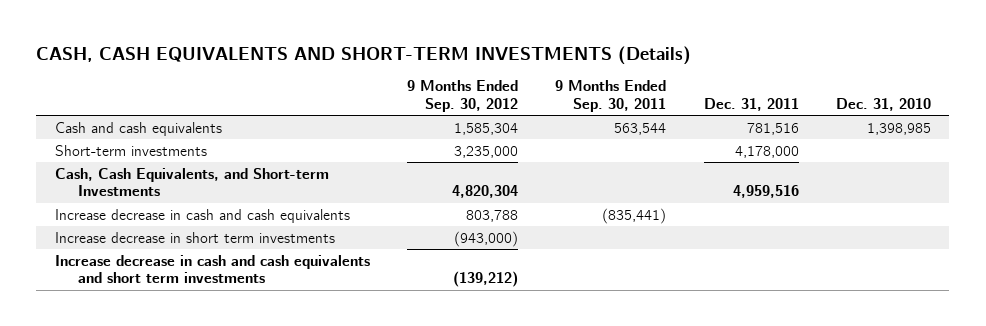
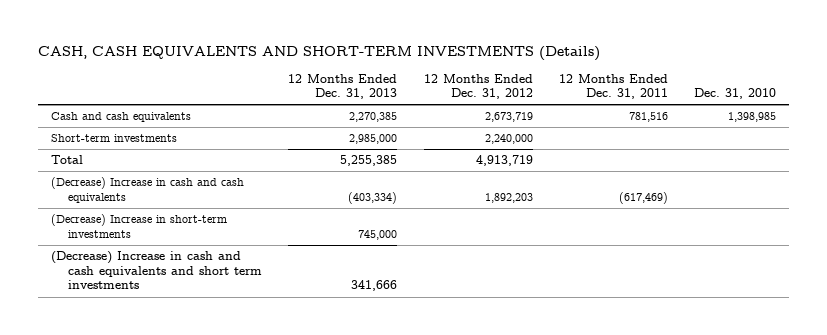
[407,80,519,113] 9 Months Ended Sep. 30, 2012 -> none
[555,80,667,113] 9 Months Ended Sep. 30, 2011 -> none
[703,98,799,112] Dec. 31, 2011 -> none
none -> [288,73,398,100] 12 Months Ended Dec. 31, 2013
none -> [423,73,533,100] 12 Months Ended Dec. 31, 2012
none -> [559,73,669,100] 12 Months Ended Dec. 31, 2011
[54,167,329,197] Cash, Cash Equivalents, and Short-term Investments -> [50,155,83,165] Total
[54,208,350,223] Increase decrease in cash and cash equivalents -> [50,177,244,203] (Decrease) Increase in cash and cash equivalents
[54,231,335,243] Increase decrease in short term investments -> [50,214,227,238] (Decrease) Increase in short-term investments
[54,254,370,284] Increase decrease in cash and cash equivalents and short term investments -> [50,251,263,290] (Decrease) Increase in cash and cash equivalents and short term investments

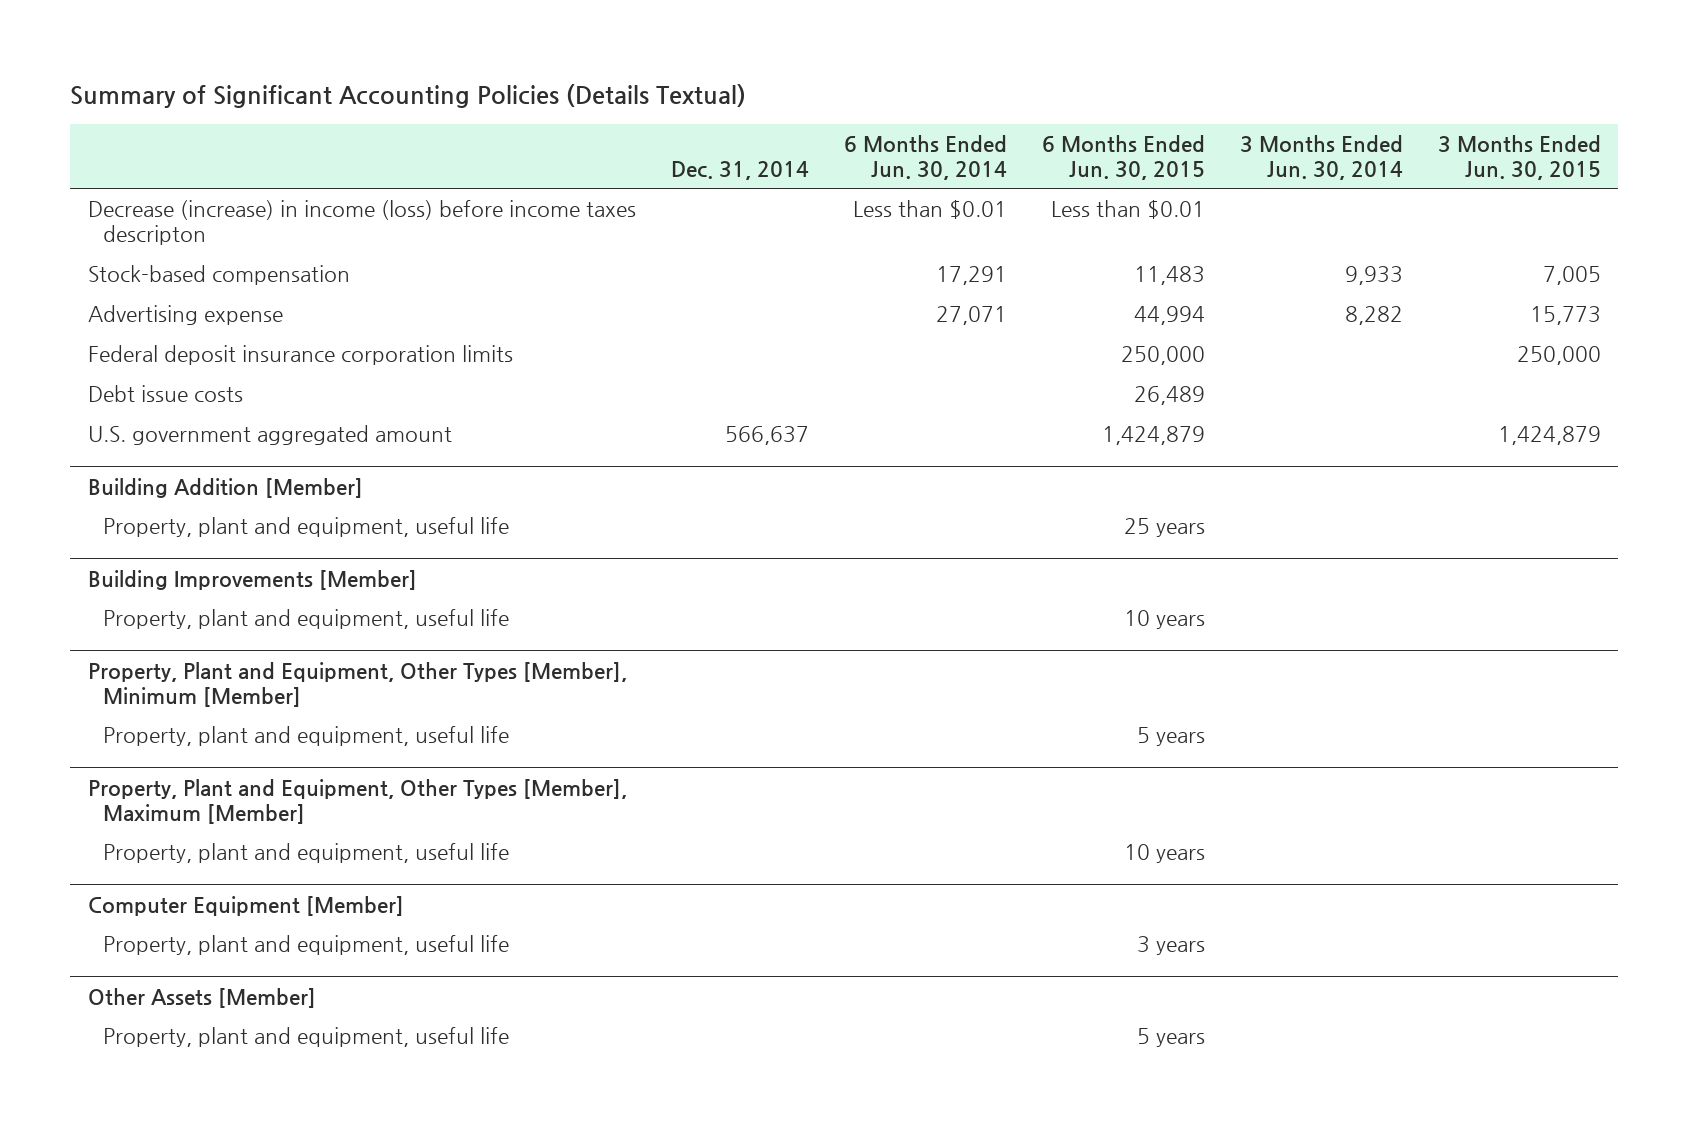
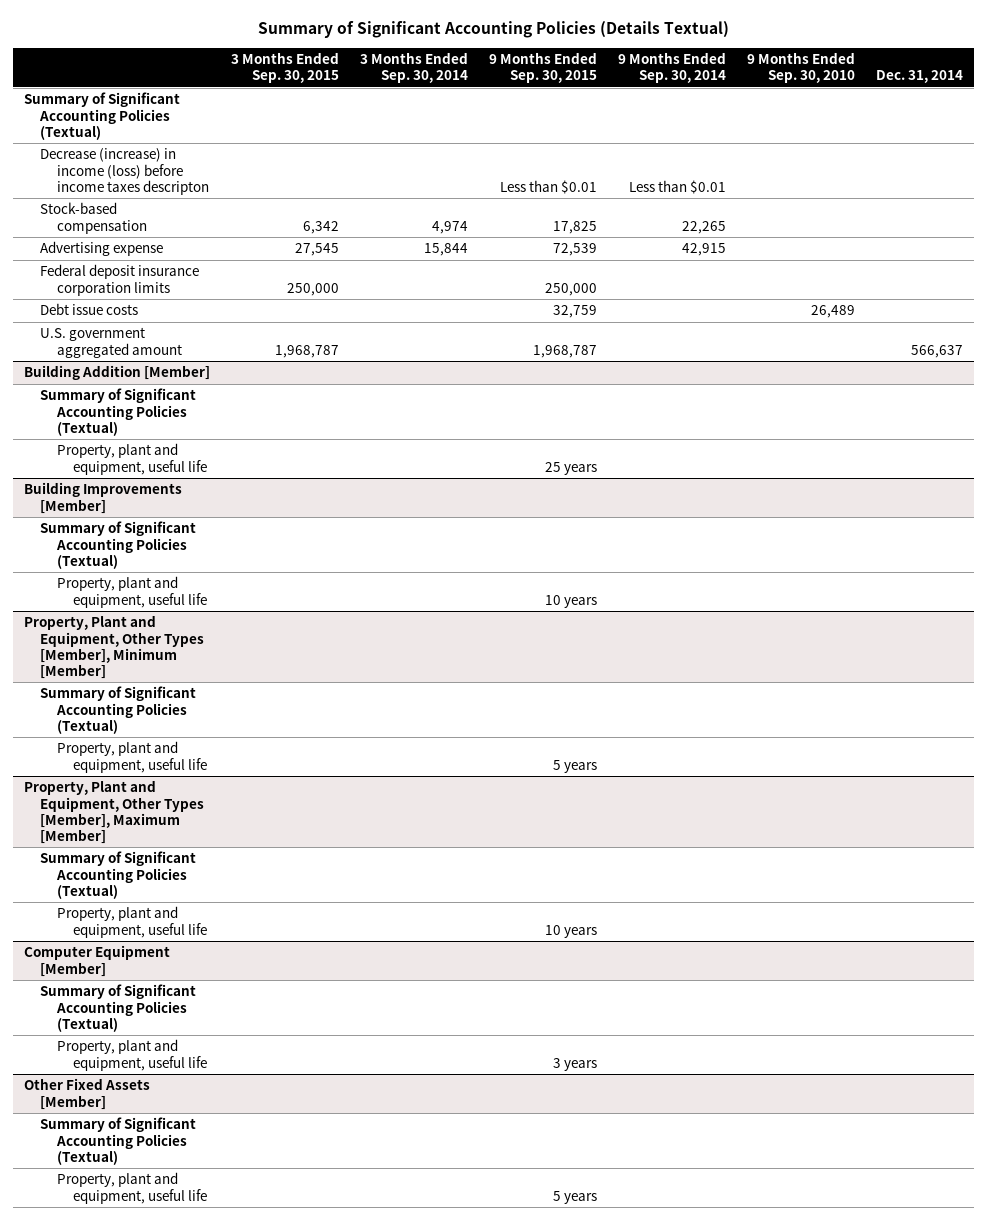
[843,134,1007,180] 6 Months Ended Jun. 30, 2014 -> none
[1041,134,1205,180] 6 Months Ended Jun. 30, 2015 -> none
[1239,134,1403,180] 3 Months Ended Jun. 30, 2014 -> none
[1437,134,1601,180] 3 Months Ended Jun. 30, 2015 -> none
none -> [230,52,339,84] 3 Months Ended Sep. 30, 2015
none -> [359,52,468,84] 3 Months Ended Sep. 30, 2014
none -> [489,52,598,84] 9 Months Ended Sep. 30, 2015
none -> [618,52,727,84] 9 Months Ended Sep. 30, 2014
none -> [747,52,856,84] 9 Months Ended Sep. 30, 2010
none -> [23,92,180,140] Summary of Significant Accounting Policies (Textual)
none -> [40,388,197,436] Summary of Significant Accounting Policies (Textual)
none -> [40,521,197,569] Summary of Significant Accounting Policies (Textual)
none -> [40,686,197,734] Summary of Significant Accounting Policies (Textual)
none -> [40,851,197,899] Summary of Significant Accounting Policies (Textual)
none -> [40,984,197,1032] Summary of Significant Accounting Policies (Textual)
[87,987,316,1008] Other Assets [Member] -> [23,1078,150,1110] Other Fixed Assets [Member]
none -> [40,1117,197,1165] Summary of Significant Accounting Policies (Textual)

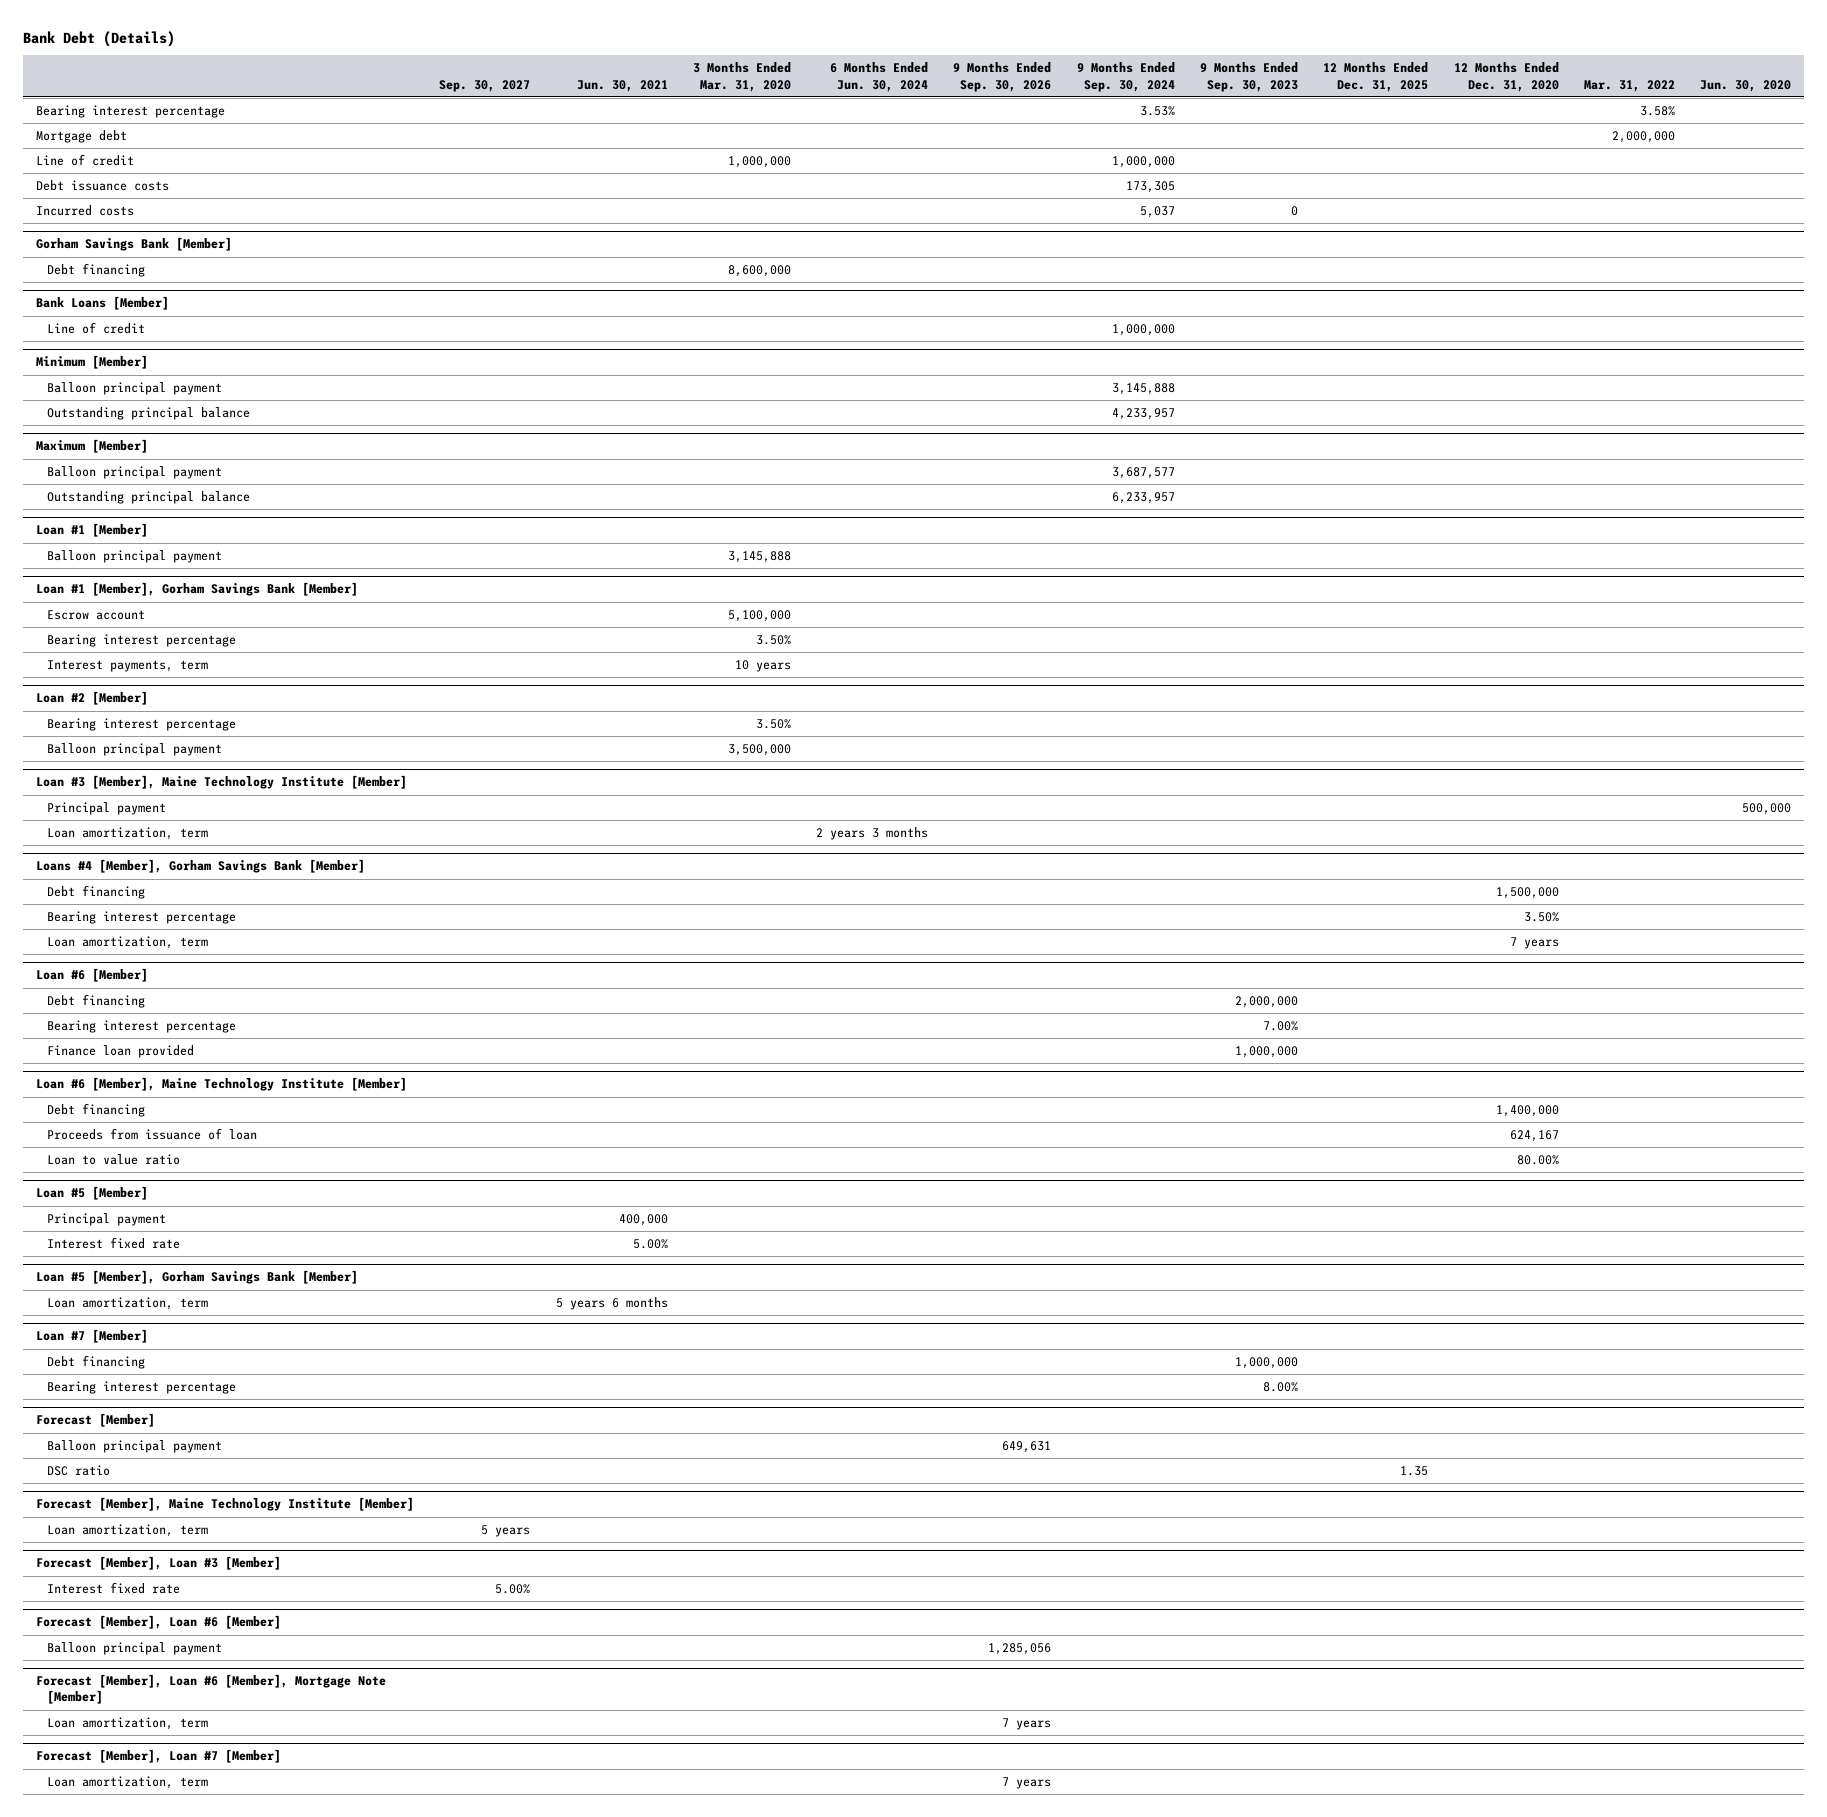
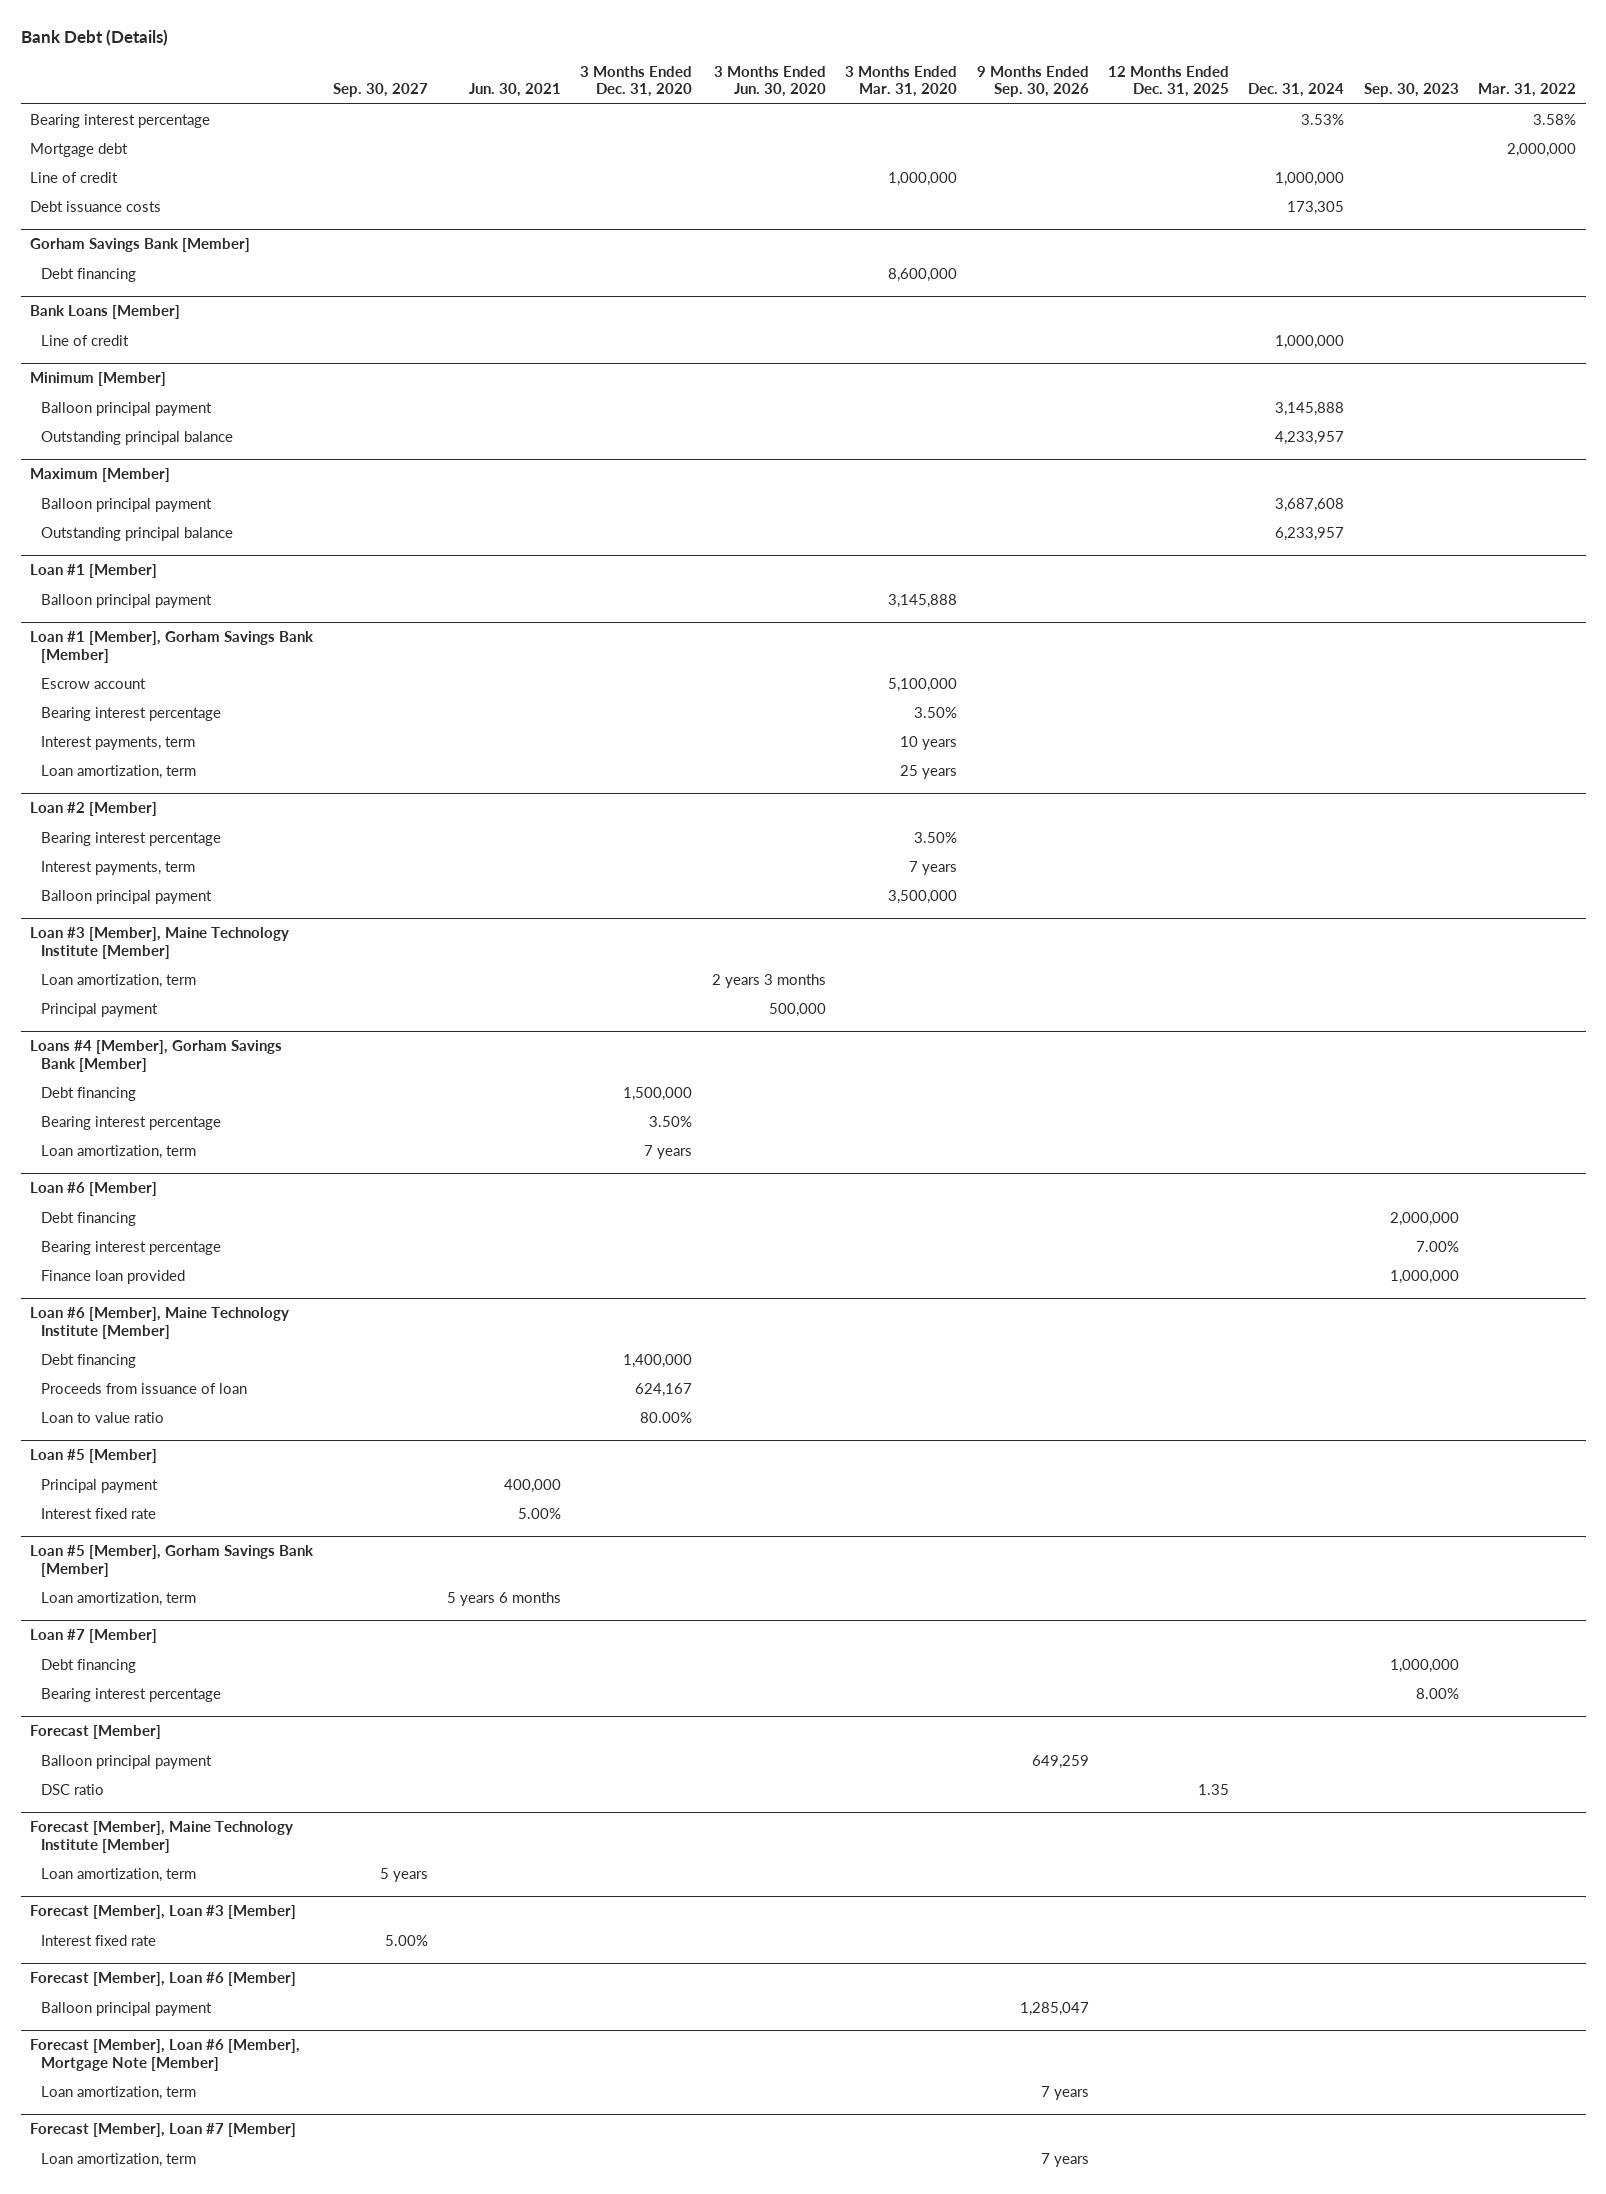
[830,62,929,92] 6 Months Ended Jun. 30, 2024 -> none
[1076,62,1175,92] 9 Months Ended Sep. 30, 2024 -> none
[1199,62,1298,92] 9 Months Ended Sep. 30, 2023 -> none
[1453,62,1559,92] 12 Months Ended Dec. 31, 2020 -> none
[1700,79,1792,92] Jun. 30, 2020 -> none
none -> [580,65,693,98] 3 Months Ended Dec. 31, 2020
none -> [713,65,826,98] 3 Months Ended Jun. 30, 2020
none -> [1248,83,1345,98] Dec. 31, 2024
none -> [1363,83,1459,98] Sep. 30, 2023
[36,205,135,217] Incurred costs -> none
none -> [40,764,196,779] Loan amortization, term
none -> [40,860,195,875] Interest payments, term
[47,802,167,816] Principal payment -> [40,1002,158,1017] Principal payment
[1002,1441,1052,1454] 649,631 -> [1031,1754,1089,1769] 649,259
[988,1643,1052,1656] 1,285,056 -> [1019,2001,1089,2016] 1,285,047

